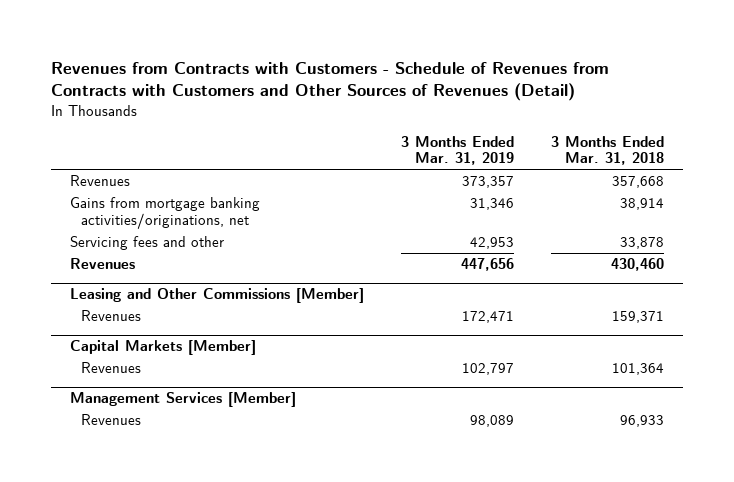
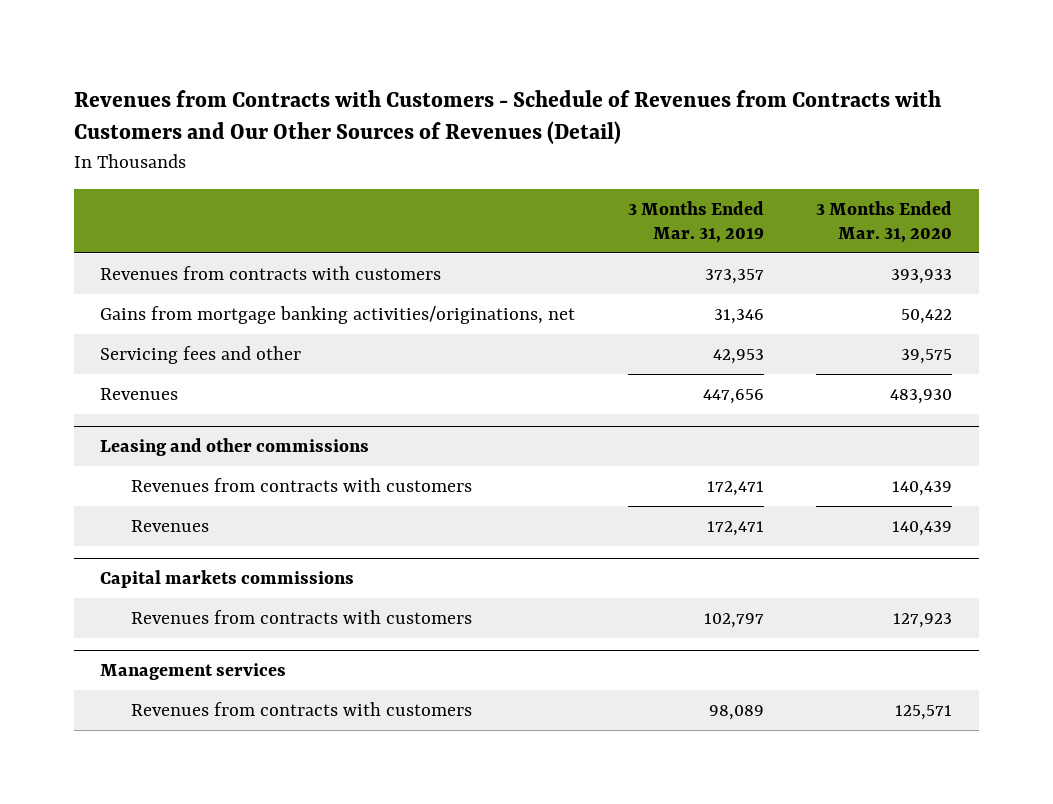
[50,61,609,102] Revenues from Contracts with Customers - Schedule of Revenues from Contracts with Customers and Other Sources of Revenues (Detail) -> [73,89,941,145] Revenues from Contracts with Customers - Schedule of Revenues from Contracts with Customers and Our Other Sources of Revenues (Detail)
[551,135,665,166] 3 Months Ended Mar. 31, 2018 -> none
none -> [816,200,953,244] 3 Months Ended Mar. 31, 2020
[69,175,130,187] Revenues -> [100,265,442,280] Revenues from contracts with customers
[69,288,364,304] Leasing and Other Commissions [Member] -> [100,438,370,457] Leasing and other commissions
none -> [130,477,472,492] Revenues from contracts with customers
[69,340,256,356] Capital Markets [Member] -> [100,570,355,589] Capital markets commissions
[81,362,142,374] Revenues -> [130,609,472,624] Revenues from contracts with customers
[69,392,296,408] Management Services [Member] -> [100,663,287,681] Management services
[81,414,142,426] Revenues -> [130,701,472,716] Revenues from contracts with customers

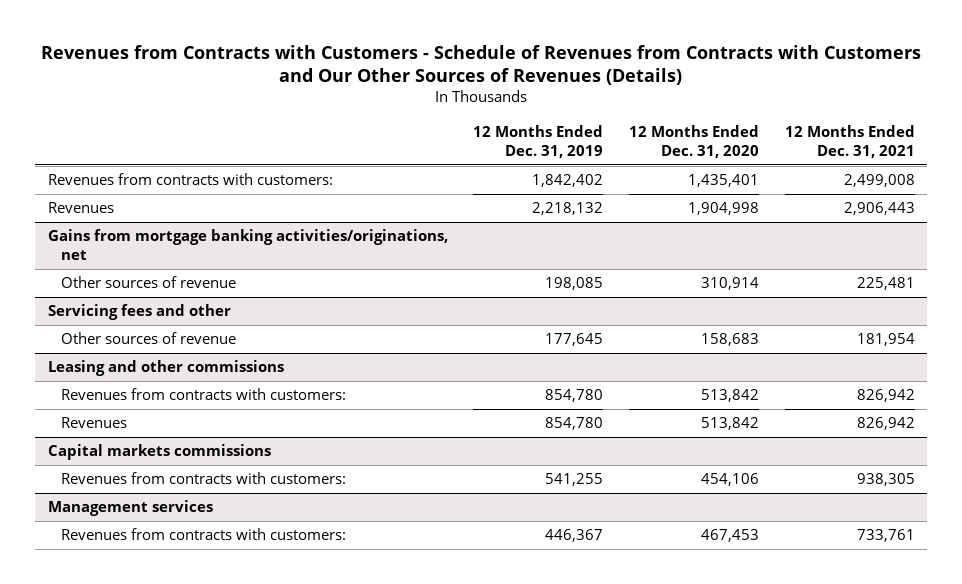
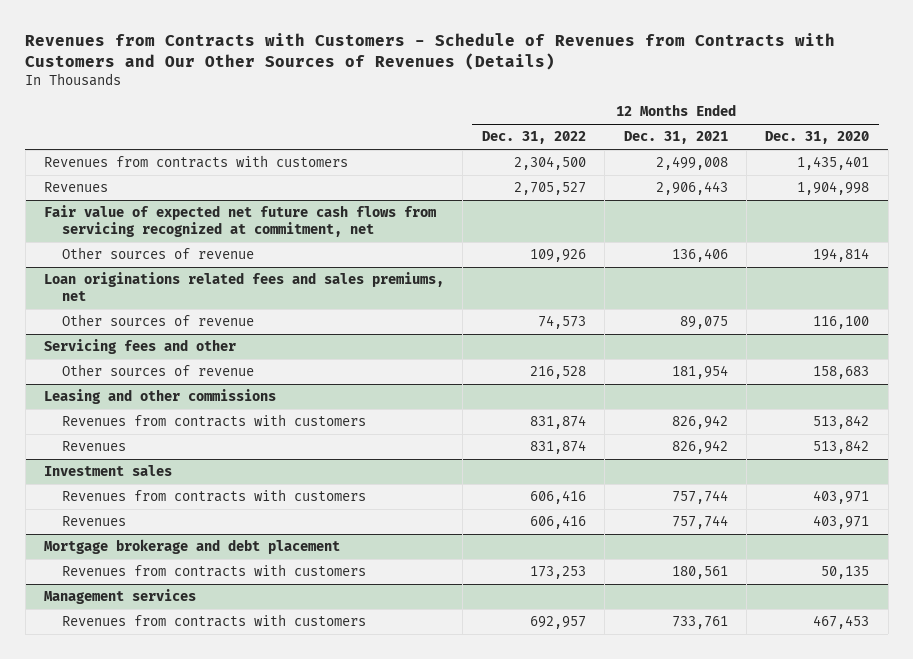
[473,124,604,158] 12 Months Ended Dec. 31, 2019 -> none
none -> [481,131,586,145] Dec. 31, 2022
[47,173,333,186] Revenues from contracts with customers: -> [43,155,348,169] Revenues from contracts with customers
[47,229,448,261] Gains from mortgage banking activities/originations, net -> none
none -> [43,205,436,238] Fair value of expected net future cash flows from servicing recognized at commitment, net
[701,277,760,291] 310,914 -> [813,248,870,263] 194,814
[856,277,915,291] 225,481 -> [671,248,728,263] 136,406
none -> [43,272,444,302] Loan originations related fees and sales premiums, net
none -> [62,314,255,327] Other sources of revenue
[61,388,347,401] Revenues from contracts with customers: -> [62,414,367,428] Revenues from contracts with customers
[47,444,271,461] Capital markets commissions -> none
none -> [43,465,172,477] Investment sales
[61,472,347,485] Revenues from contracts with customers: -> [62,489,367,503] Revenues from contracts with customers
[701,473,760,487] 454,106 -> [813,490,870,505] 403,971
[856,473,915,487] 938,305 -> [671,490,728,505] 757,744
none -> [62,516,127,527] Revenues
none -> [43,539,340,555] Mortgage brokerage and debt placement
none -> [62,564,367,578] Revenues from contracts with customers
[61,528,347,541] Revenues from contracts with customers: -> [62,614,367,628] Revenues from contracts with customers

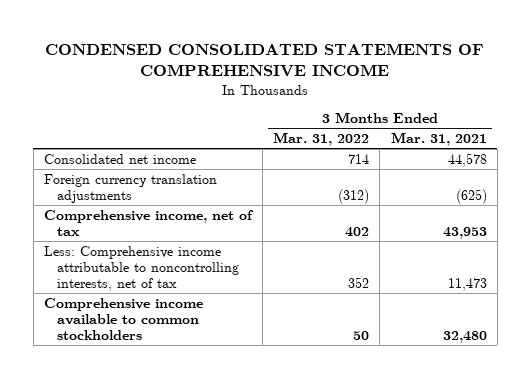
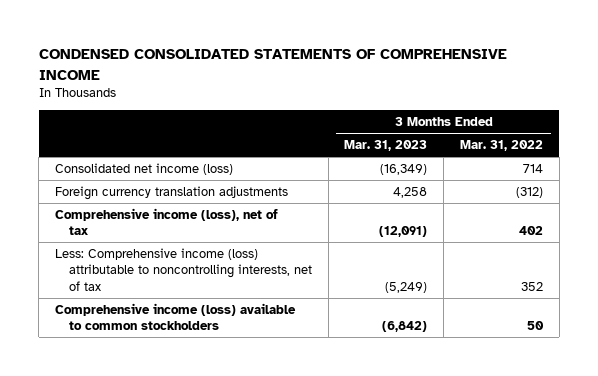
[390,132,487,147] Mar. 31, 2021 -> none
none -> [344,140,428,152] Mar. 31, 2023
[44,153,197,164] Consolidated net income -> [55,162,234,175] Consolidated net income (loss)
[44,209,255,236] Comprehensive income, net of tax -> [55,207,279,236] Comprehensive income (loss), net of tax
[44,245,240,291] Less: Comprehensive income attributable to noncontrolling interests, net of tax -> [55,247,312,291] Less: Comprehensive income (loss) attributable to noncontrolling interests, net of tax
[44,297,204,340] Comprehensive income available to common stockholders -> [55,302,297,331] Comprehensive income (loss) available to common stockholders

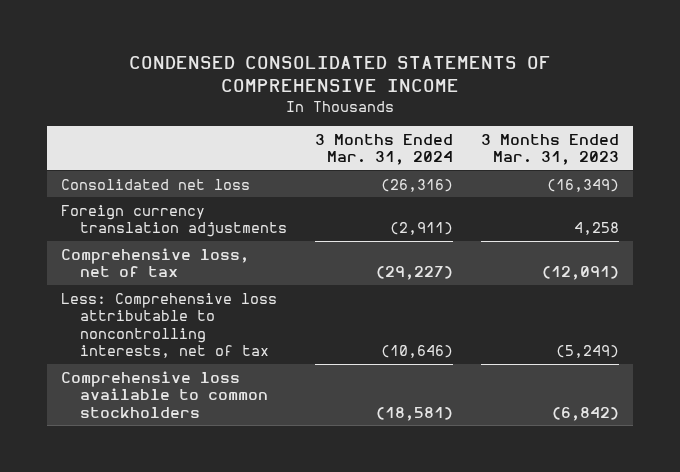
[460,140,544,152] Mar. 31, 2022 -> none
none -> [315,133,454,166] 3 Months Ended Mar. 31, 2024
[55,162,234,175] Consolidated net income (loss) -> [60,178,250,190] Consolidated net loss
[55,207,279,236] Comprehensive income (loss), net of tax -> [60,247,249,278] Comprehensive loss, net of tax
[55,247,312,291] Less: Comprehensive income (loss) attributable to noncontrolling interests, net of tax -> [60,292,277,359] Less: Comprehensive loss attributable to noncontrolling interests, net of tax
[55,302,297,331] Comprehensive income (loss) available to common stockholders -> [60,370,269,418] Comprehensive loss available to common stockholders

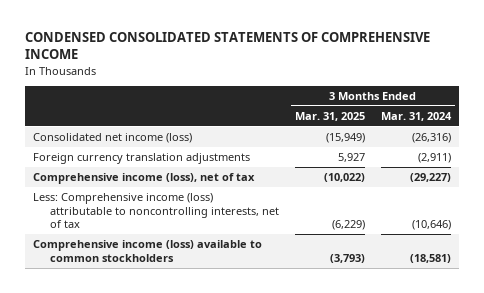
[481,133,620,166] 3 Months Ended Mar. 31, 2023 -> none
none -> [294,111,365,121] Mar. 31, 2025
[60,178,250,190] Consolidated net loss -> [32,133,192,144] Consolidated net income (loss)
[60,247,249,278] Comprehensive loss, net of tax -> [32,173,255,185] Comprehensive income (loss), net of tax
[60,292,277,359] Less: Comprehensive loss attributable to noncontrolling interests, net of tax -> [32,193,279,228] Less: Comprehensive income (loss) attributable to noncontrolling interests, net of tax
[60,370,269,418] Comprehensive loss available to common stockholders -> [32,240,262,262] Comprehensive income (loss) available to common stockholders

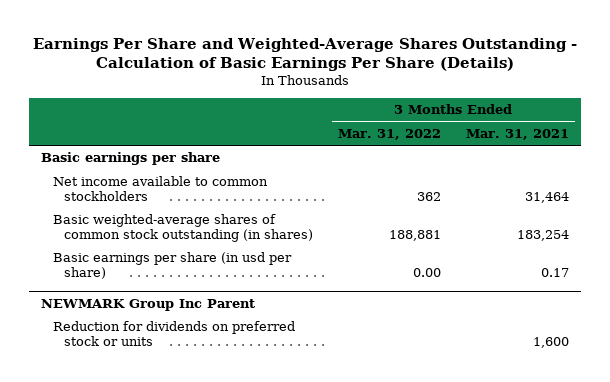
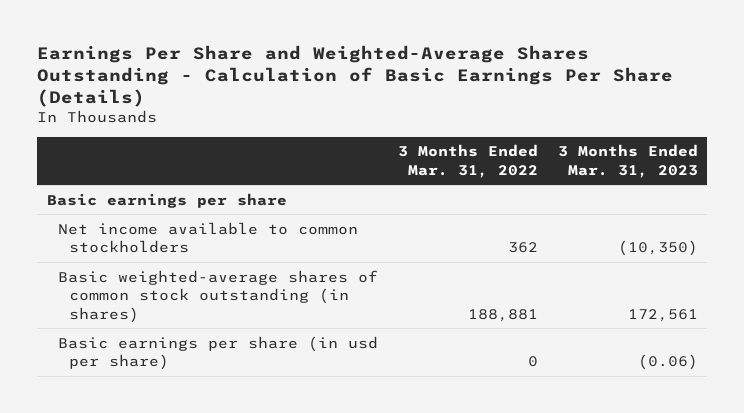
[465,128,569,140] Mar. 31, 2021 -> none
none -> [557,144,698,178] 3 Months Ended Mar. 31, 2023
[41,298,256,311] NEWMARK Group Inc Parent -> none
[52,321,295,347] Reduction for dividends on preferred stock or units -> none
[412,268,441,278] 0.00 -> [527,356,538,368] 0

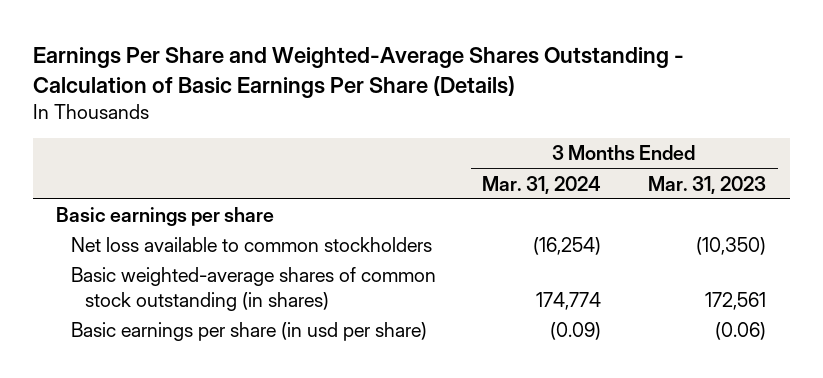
[397,144,538,178] 3 Months Ended Mar. 31, 2022 -> none
none -> [482,175,602,194] Mar. 31, 2024
[58,221,359,254] Net income available to common stockholders -> [70,237,432,253] Net loss available to common stockholders

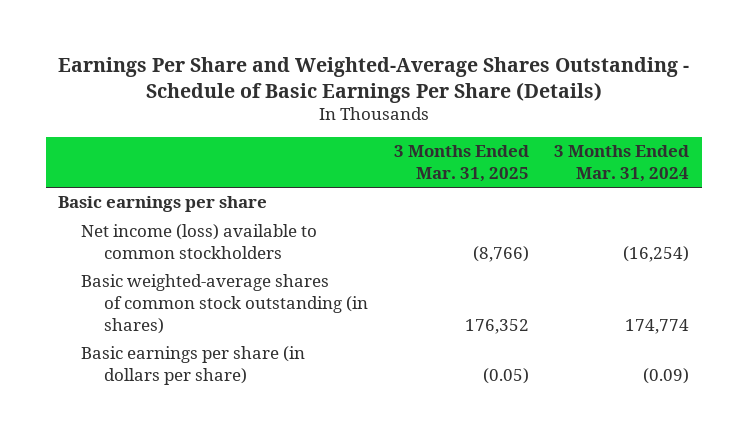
[32,46,684,98] Earnings Per Share and Weighted-Average Shares Outstanding - Calculation of Basic Earnings Per Share (Details) -> [57,56,689,103] Earnings Per Share and Weighted-Average Shares Outstanding - Schedule of Basic Earnings Per Share (Details)
[648,175,767,194] Mar. 31, 2023 -> none
none -> [393,145,529,183] 3 Months Ended Mar. 31, 2025
[70,237,432,253] Net loss available to common stockholders -> [81,224,318,260] Net income (loss) available to common stockholders
[70,322,427,342] Basic earnings per share (in usd per share) -> [81,346,306,386] Basic earnings per share (in dollars per share)

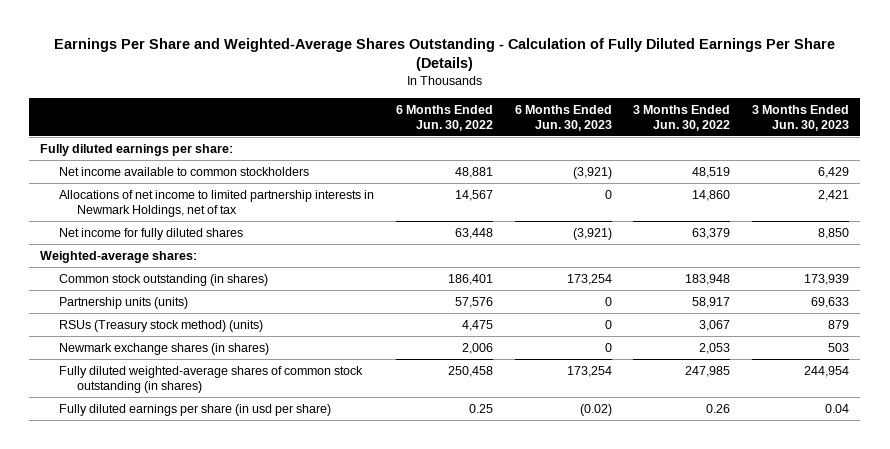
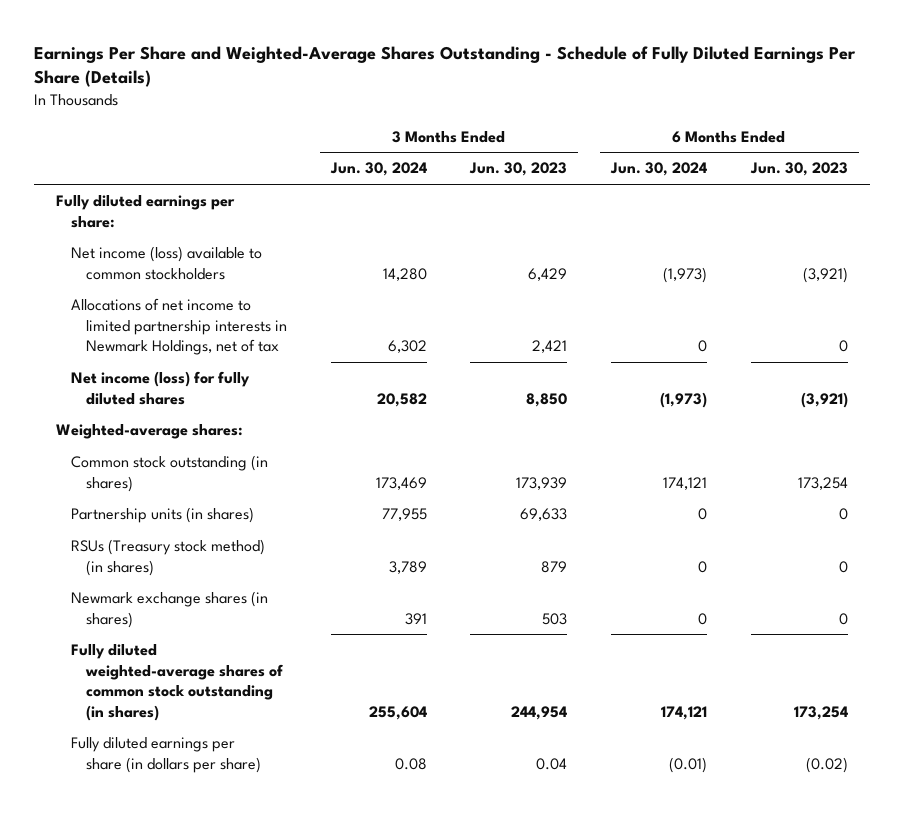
[53,37,835,72] Earnings Per Share and Weighted-Average Shares Outstanding - Calculation of Fully Diluted Earnings Per Share (Details) -> [34,45,857,88] Earnings Per Share and Weighted-Average Shares Outstanding - Schedule of Fully Diluted Earnings Per Share (Details)
[395,104,493,131] 6 Months Ended Jun. 30, 2022 -> none
[633,104,731,131] 3 Months Ended Jun. 30, 2022 -> none
none -> [329,162,427,177] Jun. 30, 2024
none -> [610,162,708,177] Jun. 30, 2024
[58,166,309,176] Net income available to common stockholders -> [71,246,263,280] Net income (loss) available to common stockholders
[58,227,243,240] Net income for fully diluted shares -> [71,371,251,405] Net income (loss) for fully diluted shares
[58,296,188,309] Partnership units (units) -> [71,507,255,524] Partnership units (in shares)
[58,319,263,332] RSUs (Treasury stock method) (units) -> [71,539,266,576] RSUs (Treasury stock method) (in shares)
[58,403,331,416] Fully diluted earnings per share (in usd per share) -> [71,737,261,773] Fully diluted earnings per share (in dollars per share)

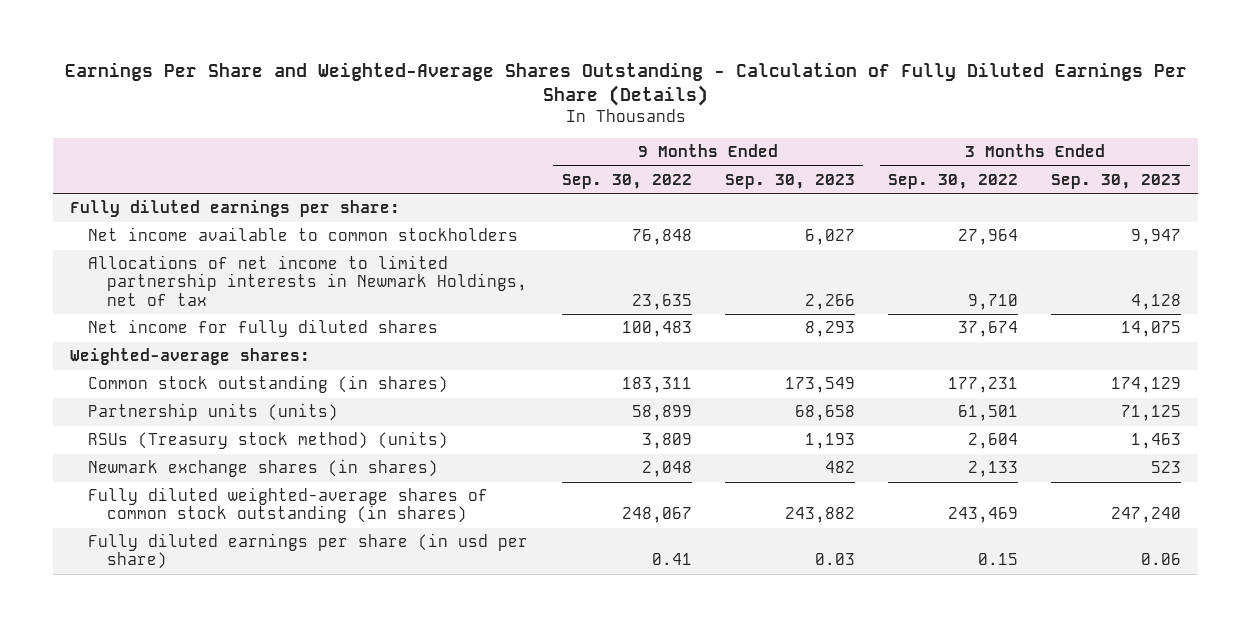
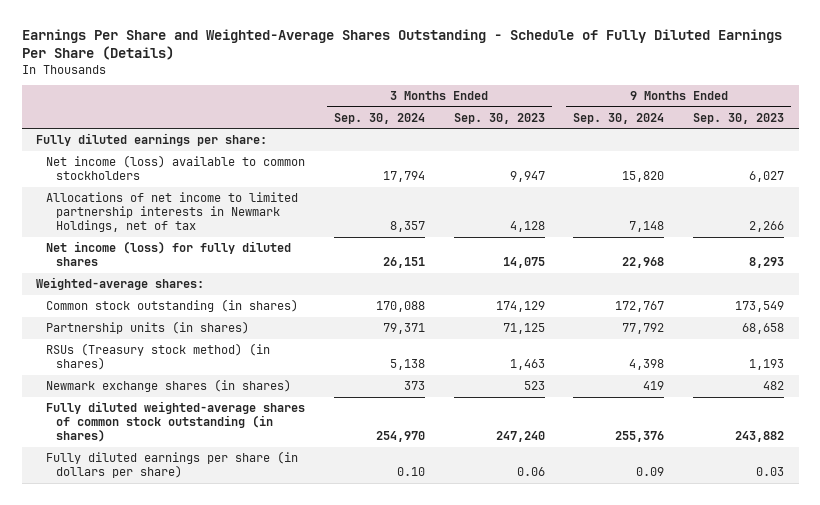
[64,62,1187,107] Earnings Per Share and Weighted-Average Shares Outstanding - Calculation of Fully Diluted Earnings Per Share (Details) -> [21,28,782,60] Earnings Per Share and Weighted-Average Shares Outstanding - Schedule of Fully Diluted Earnings Per Share (Details)
[561,173,692,189] Sep. 30, 2022 -> none
[887,173,1018,189] Sep. 30, 2022 -> none
none -> [333,112,425,124] Sep. 30, 2024
none -> [573,112,665,124] Sep. 30, 2024
[88,227,519,242] Net income available to common stockholders -> [45,155,305,181] Net income (loss) available to common stockholders
[88,319,439,338] Net income for fully diluted shares -> [45,241,291,267] Net income (loss) for fully diluted shares
[88,403,339,422] Partnership units (units) -> [45,321,249,335] Partnership units (in shares)
[88,431,449,450] RSUs (Treasury stock method) (units) -> [45,343,270,371] RSUs (Treasury stock method) (in shares)
[88,533,529,570] Fully diluted earnings per share (in usd per share) -> [45,451,298,479] Fully diluted earnings per share (in dollars per share)

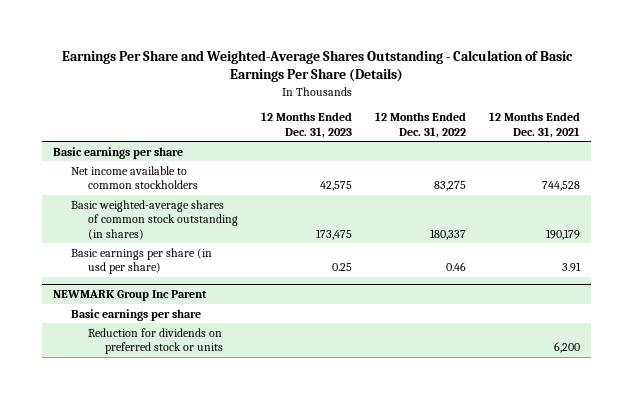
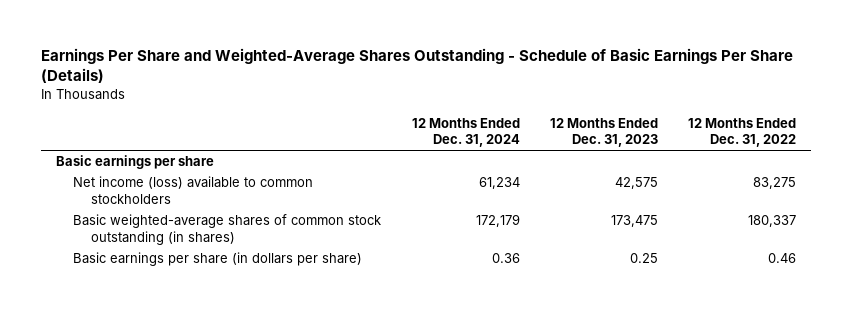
[61,49,573,83] Earnings Per Share and Weighted-Average Shares Outstanding - Calculation of Basic Earnings Per Share (Details) -> [40,48,793,84] Earnings Per Share and Weighted-Average Shares Outstanding - Schedule of Basic Earnings Per Share (Details)
[488,112,580,138] 12 Months Ended Dec. 31, 2021 -> none
none -> [411,117,520,148] 12 Months Ended Dec. 31, 2024
[70,165,198,190] Net income available to common stockholders -> [73,176,314,205] Net income (loss) available to common stockholders
[53,289,208,301] NEWMARK Group Inc Parent -> none
[70,308,201,321] Basic earnings per share -> none
[87,327,224,355] Reduction for dividends on preferred stock or units -> none
[70,247,212,275] Basic earnings per share (in usd per share) -> [73,252,363,267] Basic earnings per share (in dollars per share)

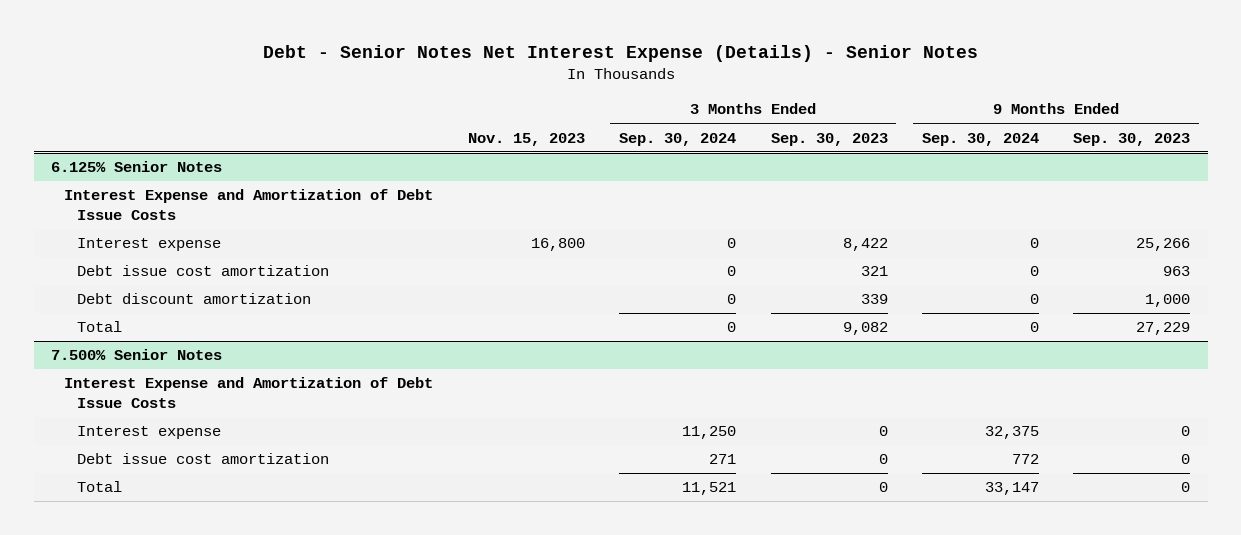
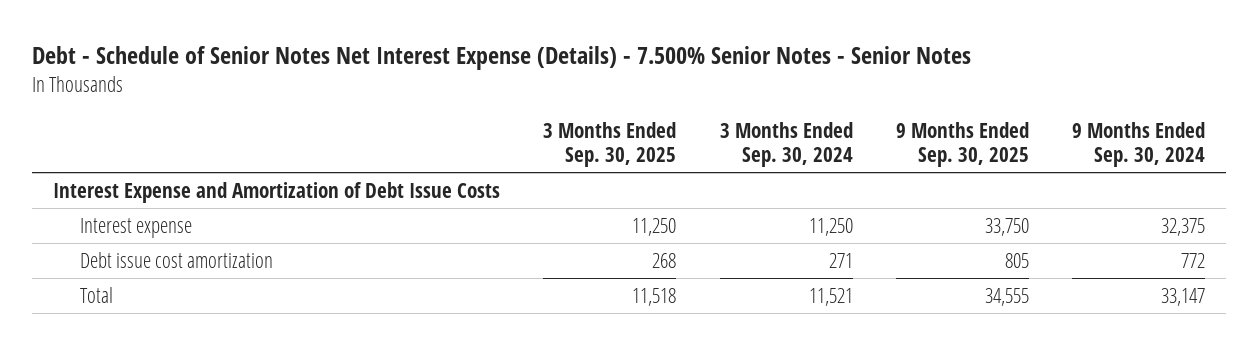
[262,45,978,63] Debt - Senior Notes Net Interest Expense (Details) - Senior Notes -> [31,45,971,70] Debt - Schedule of Senior Notes Net Interest Expense (Details) - 7.500% Senior Notes - Senior Notes
[467,132,585,146] Nov. 15, 2023 -> none
[770,132,888,146] Sep. 30, 2023 -> none
[1073,132,1191,146] Sep. 30, 2023 -> none
none -> [543,121,677,167] 3 Months Ended Sep. 30, 2025
none -> [895,121,1029,167] 9 Months Ended Sep. 30, 2025
[50,161,222,173] 6.125% Senior Notes -> none
[77,238,222,252] Interest expense -> none
[77,265,330,277] Debt issue cost amortization -> none
[77,293,312,305] Debt discount amortization -> none
[77,321,123,333] Total -> none
[50,349,222,361] 7.500% Senior Notes -> none
[64,377,434,409] Interest Expense and Amortization of Debt Issue Costs -> none

